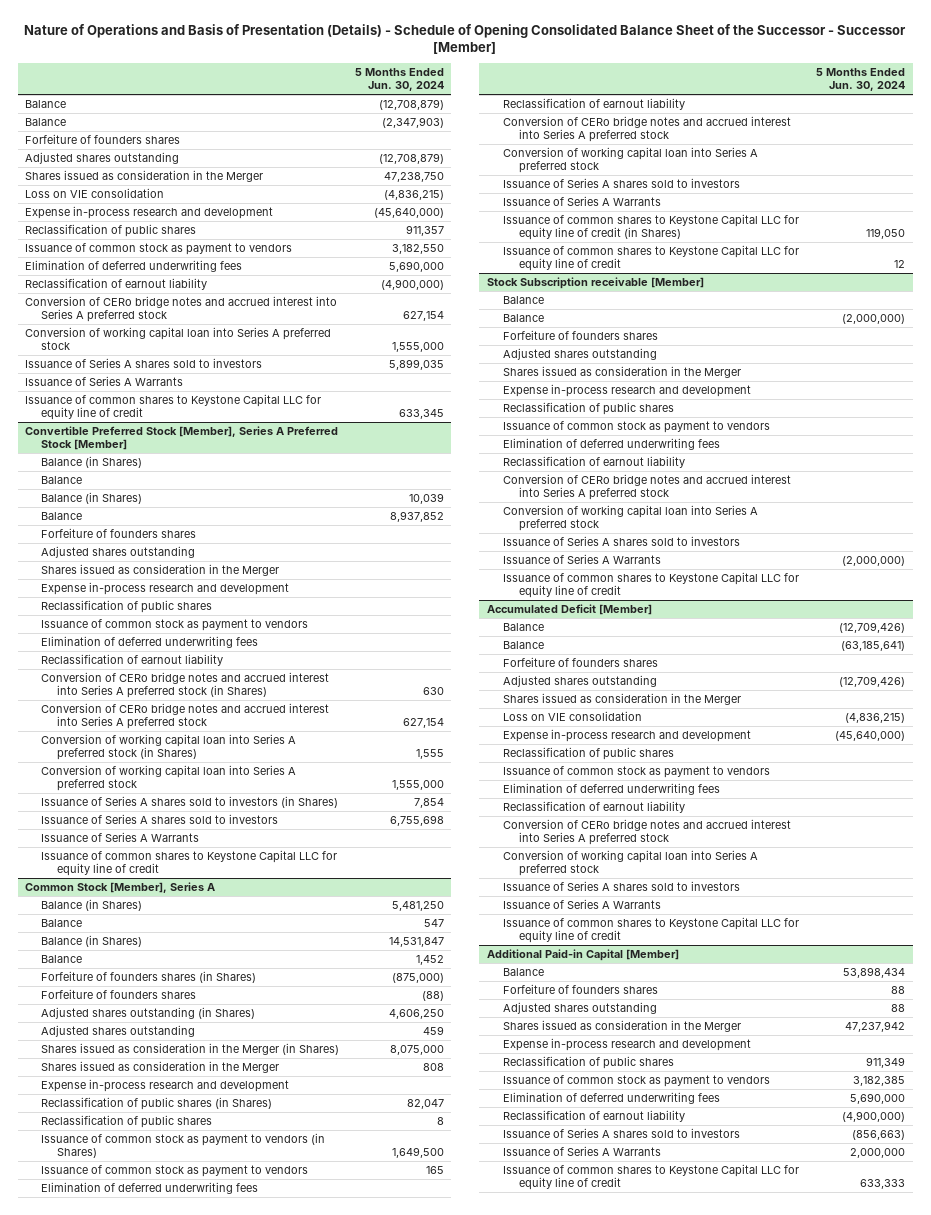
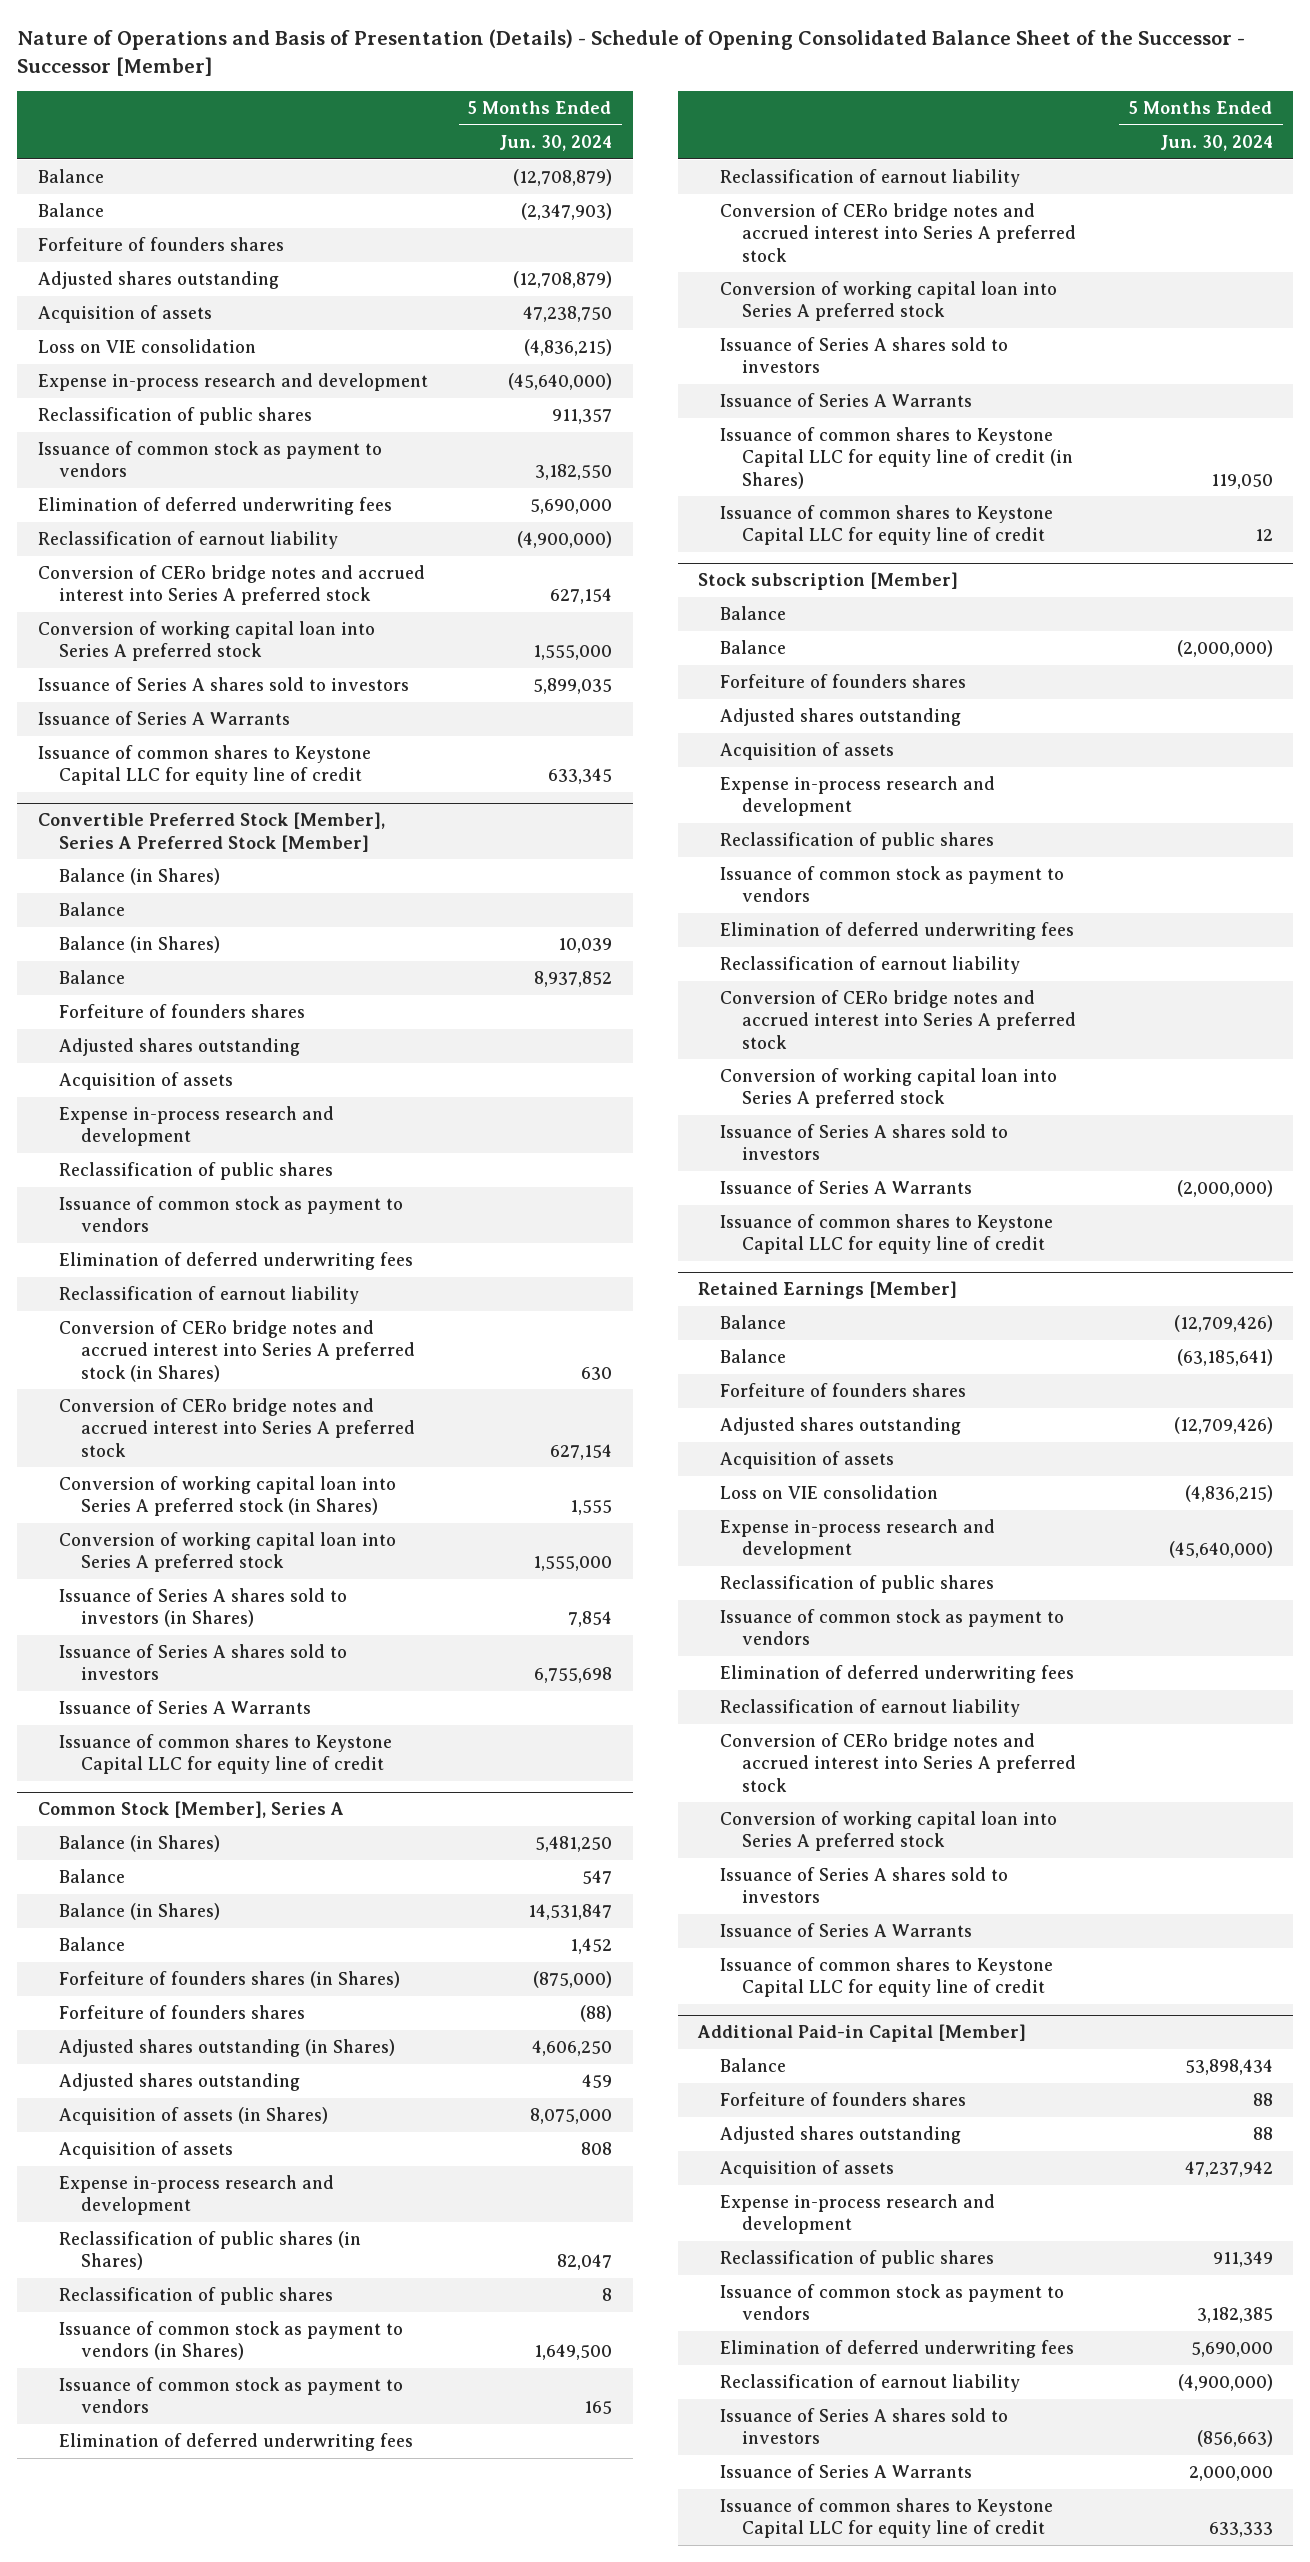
[25,169,264,182] Shares issued as consideration in the Merger -> [37,305,212,324] Acquisition of assets
[41,563,280,576] Shares issued as consideration in the Merger -> [59,1072,234,1091] Acquisition of assets
[41,1042,340,1055] Shares issued as consideration in the Merger (in Shares) -> [59,2107,329,2126] Acquisition of assets (in Shares)
[41,1060,280,1073] Shares issued as consideration in the Merger -> [59,2141,234,2160] Acquisition of assets
[487,276,705,289] Stock Subscription receivable [Member] -> [698,572,959,591] Stock subscription [Member]
[503,365,742,378] Shares issued as consideration in the Merger -> [720,742,895,761] Acquisition of assets
[487,603,653,615] Accumulated Deficit [Member] -> [698,1281,958,1300] Retained Earnings [Member]
[503,692,742,705] Shares issued as consideration in the Merger -> [720,1451,895,1470] Acquisition of assets
[503,1019,742,1032] Shares issued as consideration in the Merger -> [720,2160,895,2179] Acquisition of assets

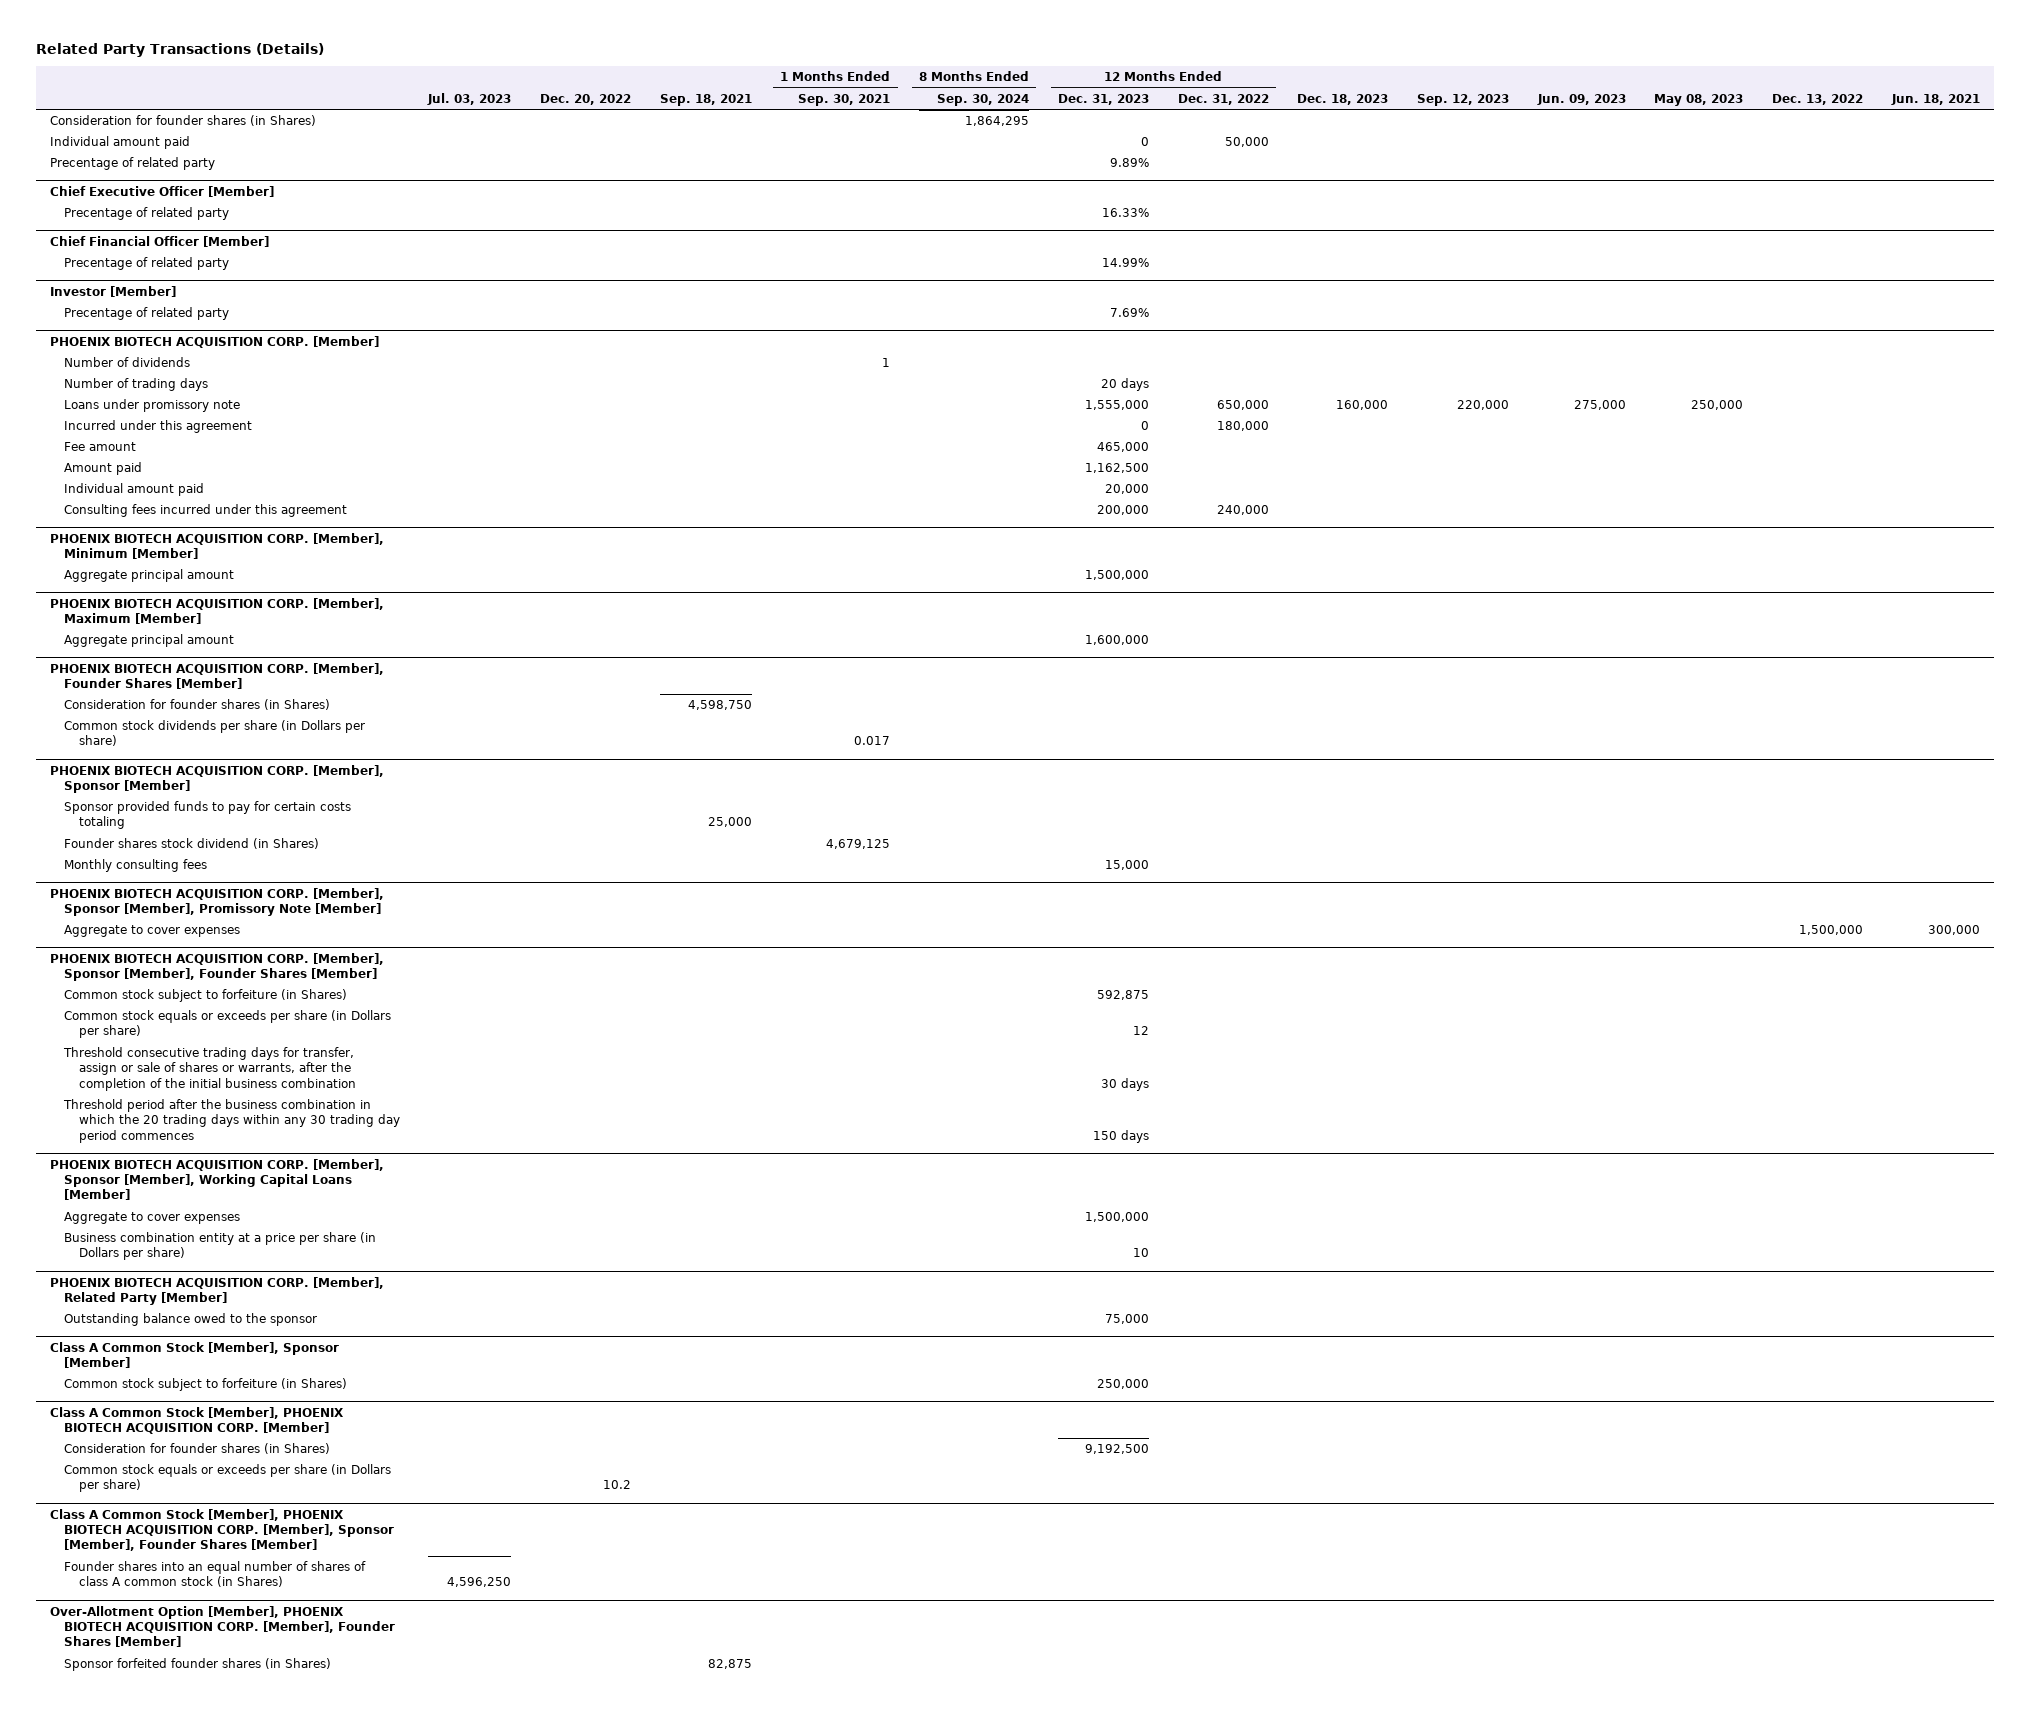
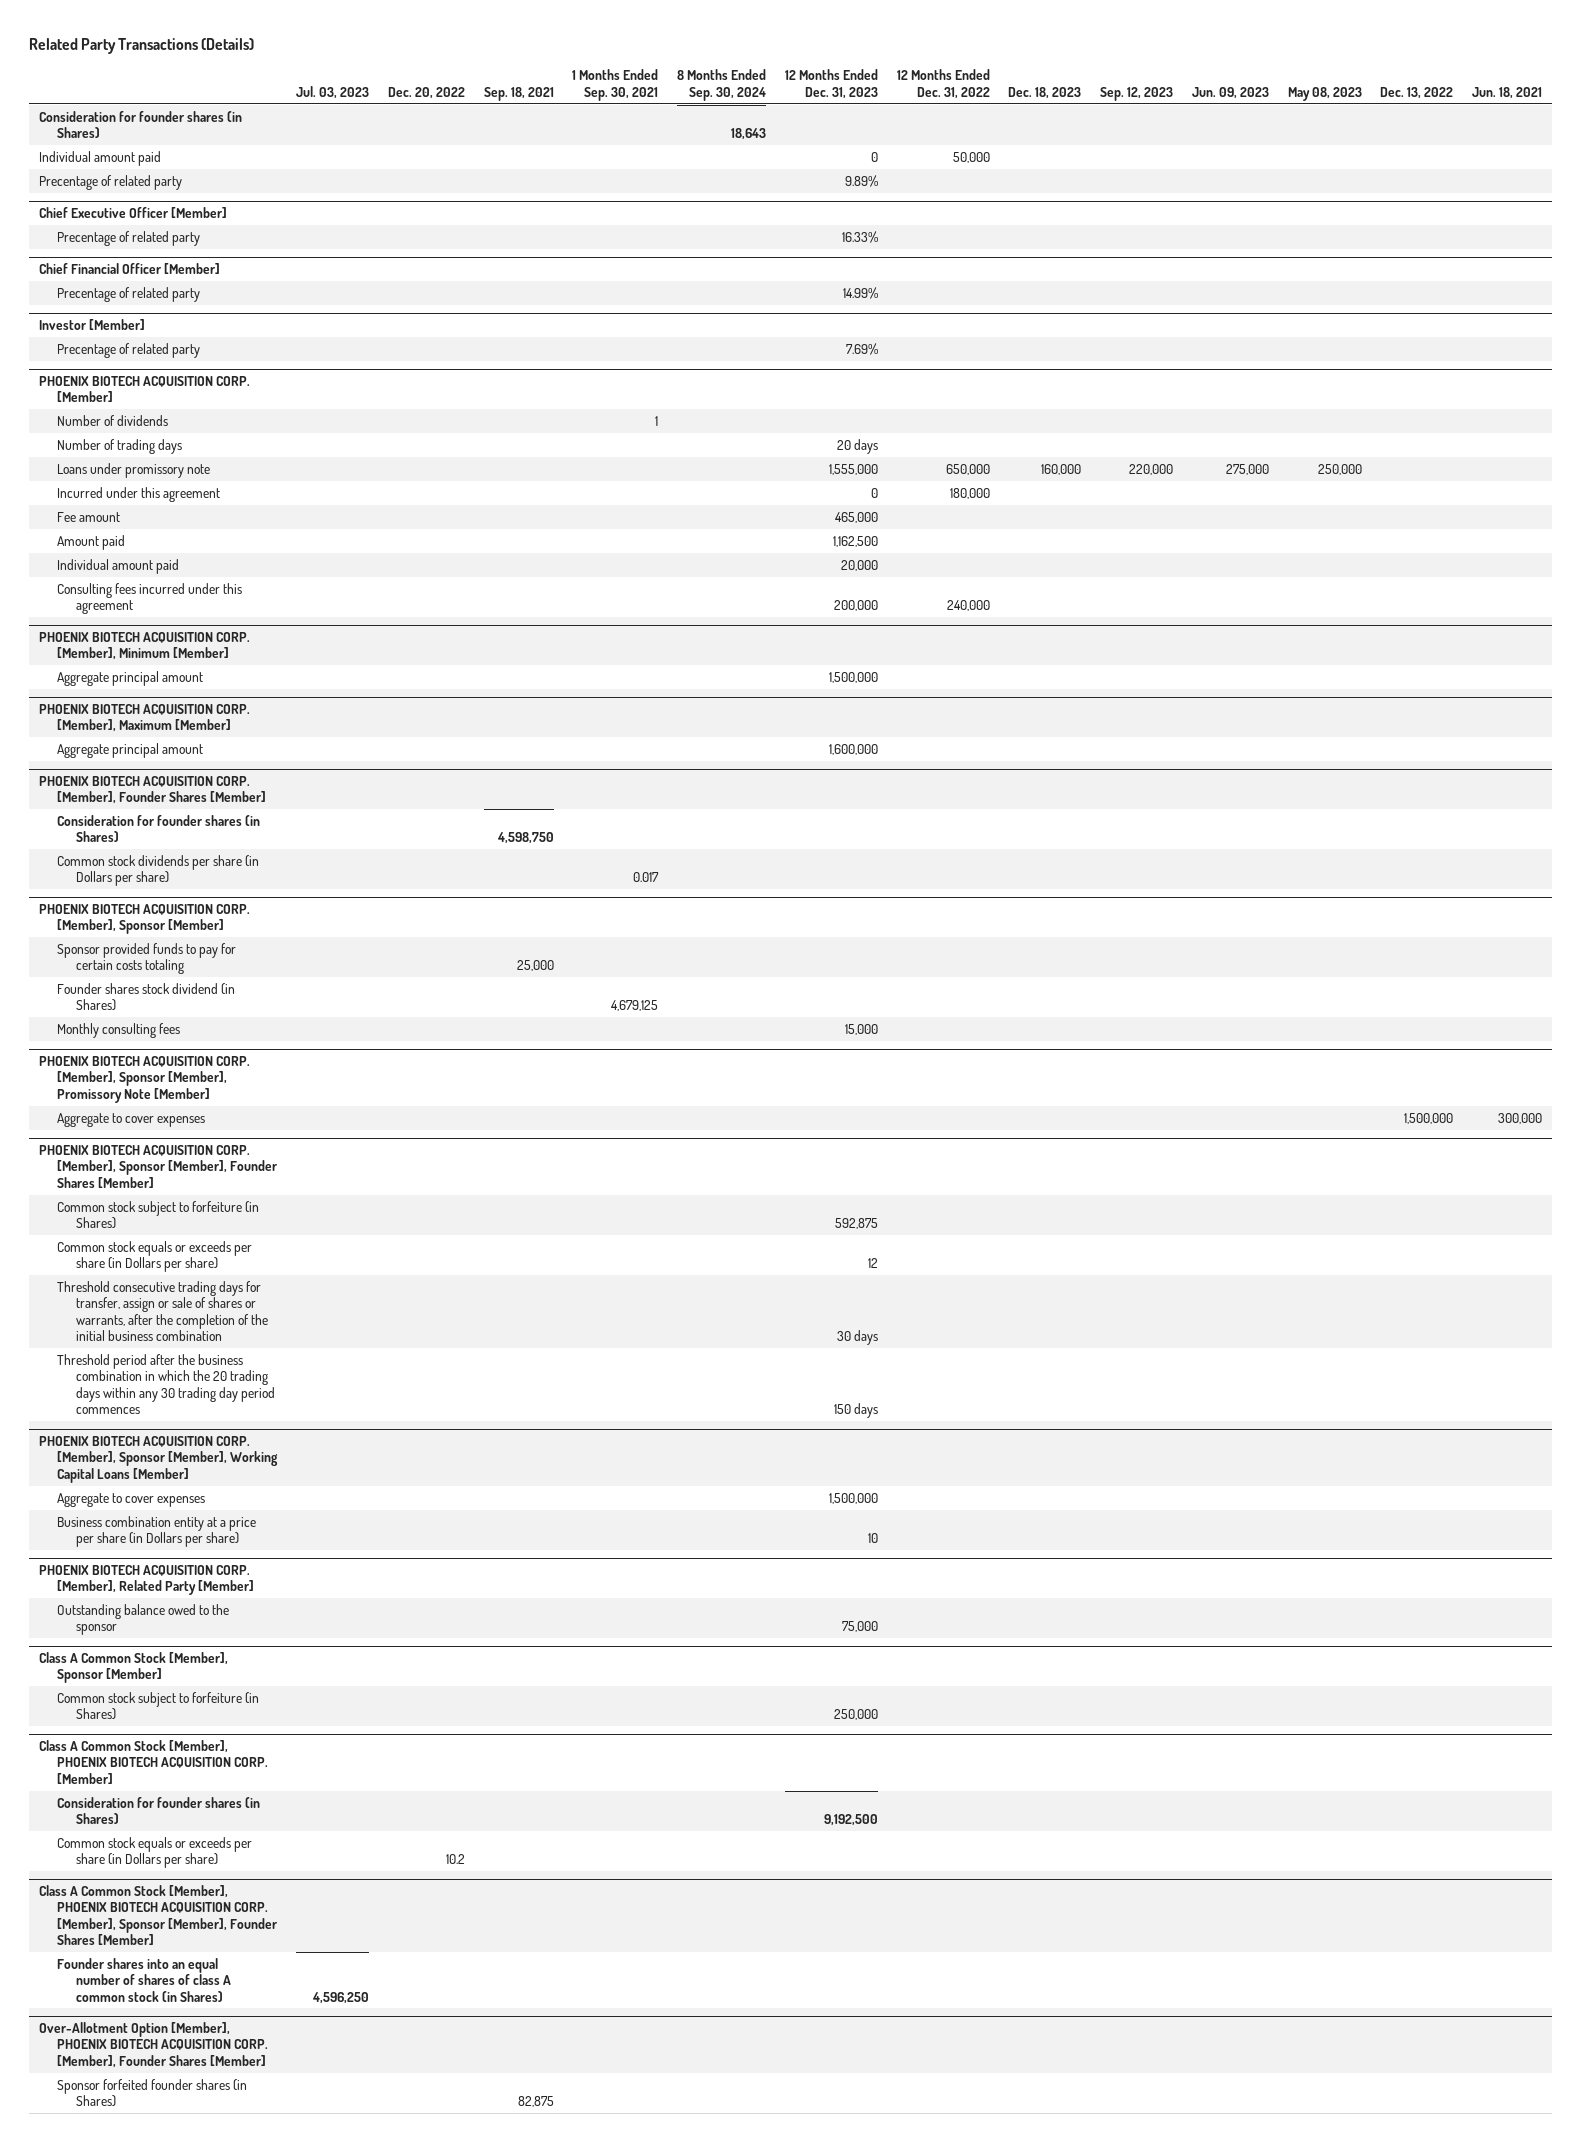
[965,116,1030,127] 1,864,295 -> [731,128,767,141] 18,643

